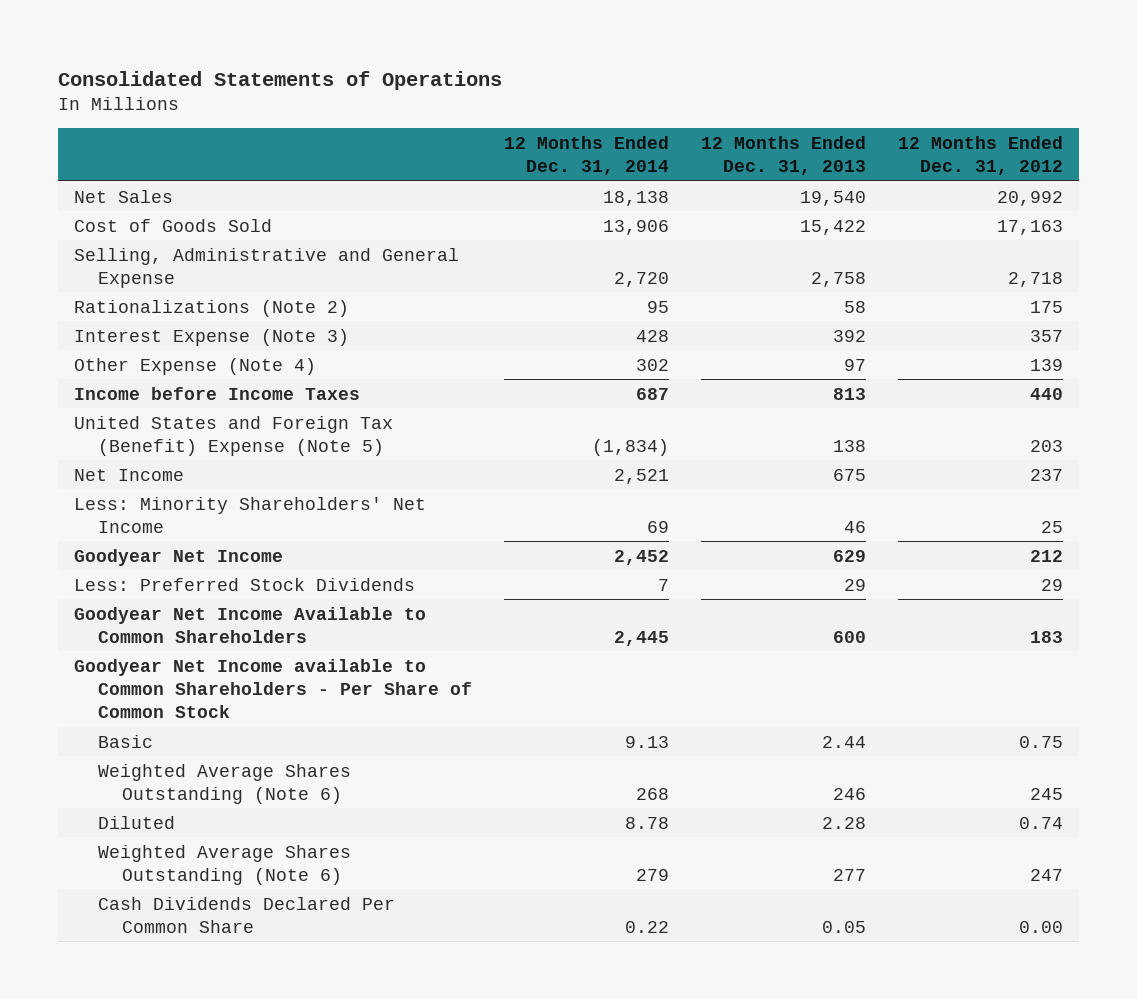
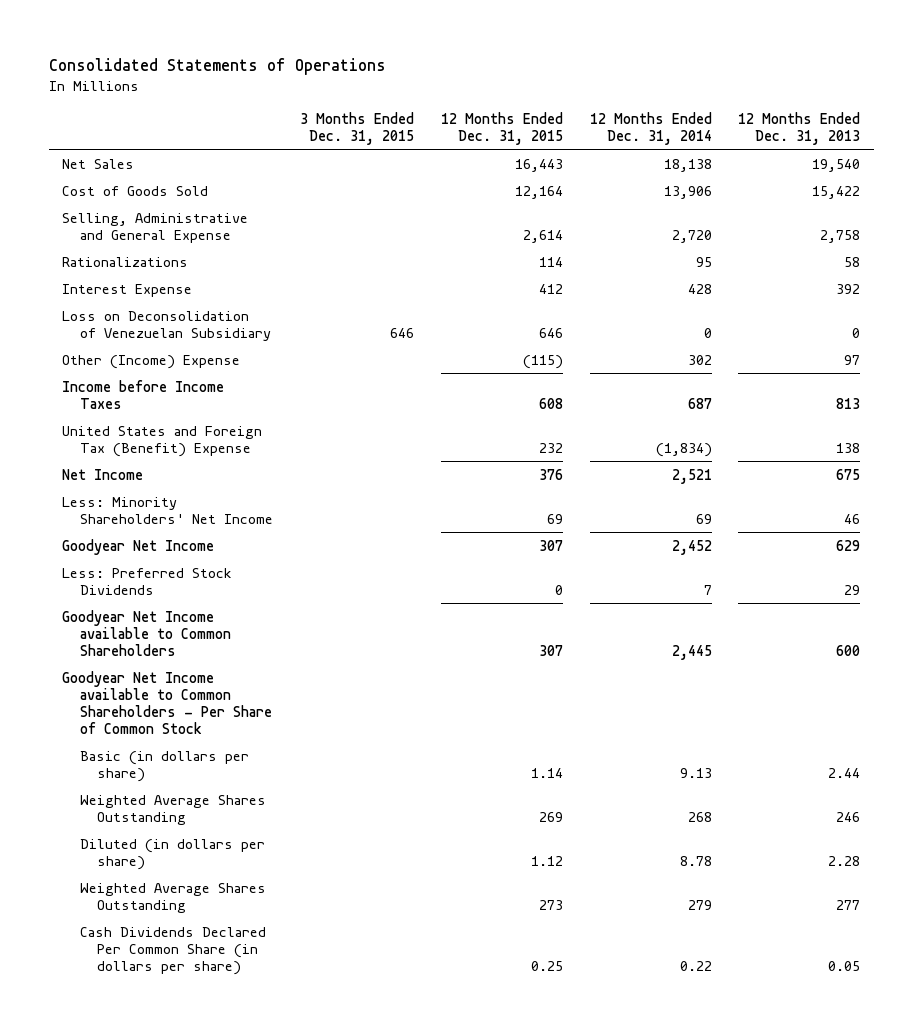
[898,135,1064,176] 12 Months Ended Dec. 31, 2012 -> none
none -> [299,111,414,145] 3 Months Ended Dec. 31, 2015
none -> [440,111,563,145] 12 Months Ended Dec. 31, 2015
[74,299,350,317] Rationalizations (Note 2) -> [62,256,189,267] Rationalizations
[74,328,350,346] Interest Expense (Note 3) -> [62,283,193,297] Interest Expense
none -> [62,310,271,341] Loss on Deconsolidation of Venezuelan Subsidiary
[74,357,317,375] Other Expense (Note 4) -> [62,354,241,369] Other (Income) Expense
[74,415,394,456] United States and Foreign Tax (Benefit) Expense (Note 5) -> [62,425,263,457] United States and Foreign Tax (Benefit) Expense
[74,606,427,643] Goodyear Net Income Available to Common Shareholders -> [62,609,231,656] Goodyear Net Income available to Common Shareholders
[98,734,154,748] Basic -> [79,750,249,782] Basic (in dollars per share)
[98,763,352,804] Weighted Average Shares Outstanding (Note 6) -> [79,794,266,825] Weighted Average Shares Outstanding
[98,815,176,829] Diluted -> [79,838,265,870] Diluted (in dollars per share)
[98,844,352,885] Weighted Average Shares Outstanding (Note 6) -> [79,882,266,913] Weighted Average Shares Outstanding
[98,896,396,933] Cash Dividends Declared Per Common Share -> [79,926,266,975] Cash Dividends Declared Per Common Share (in dollars per share)

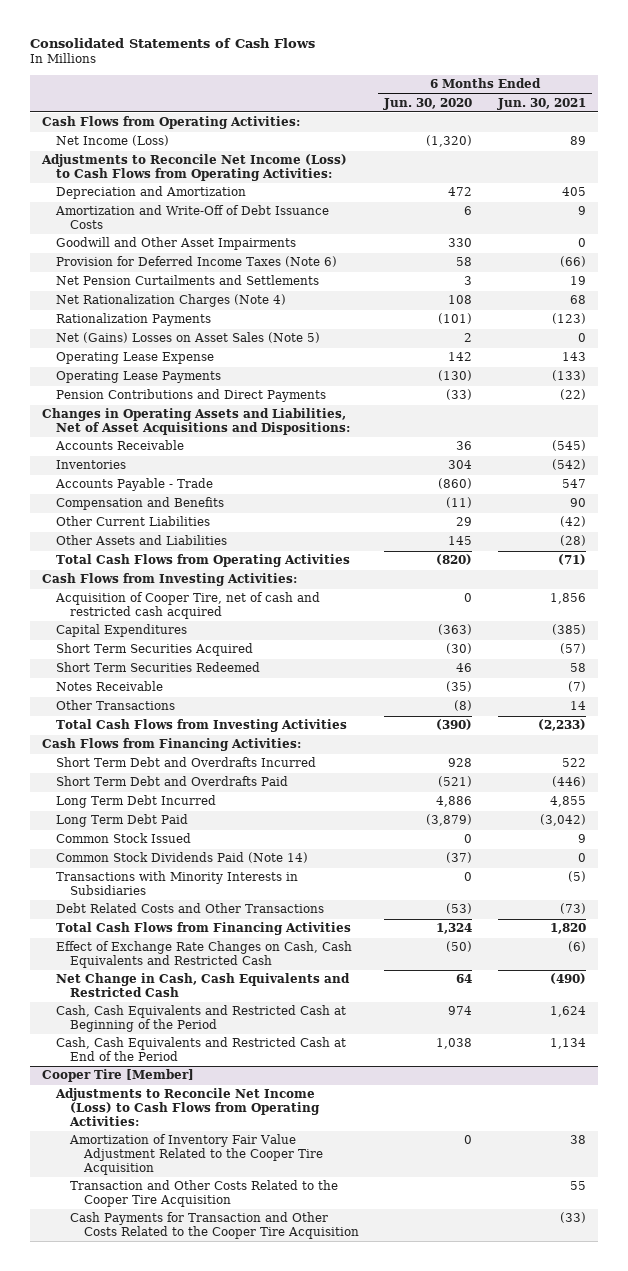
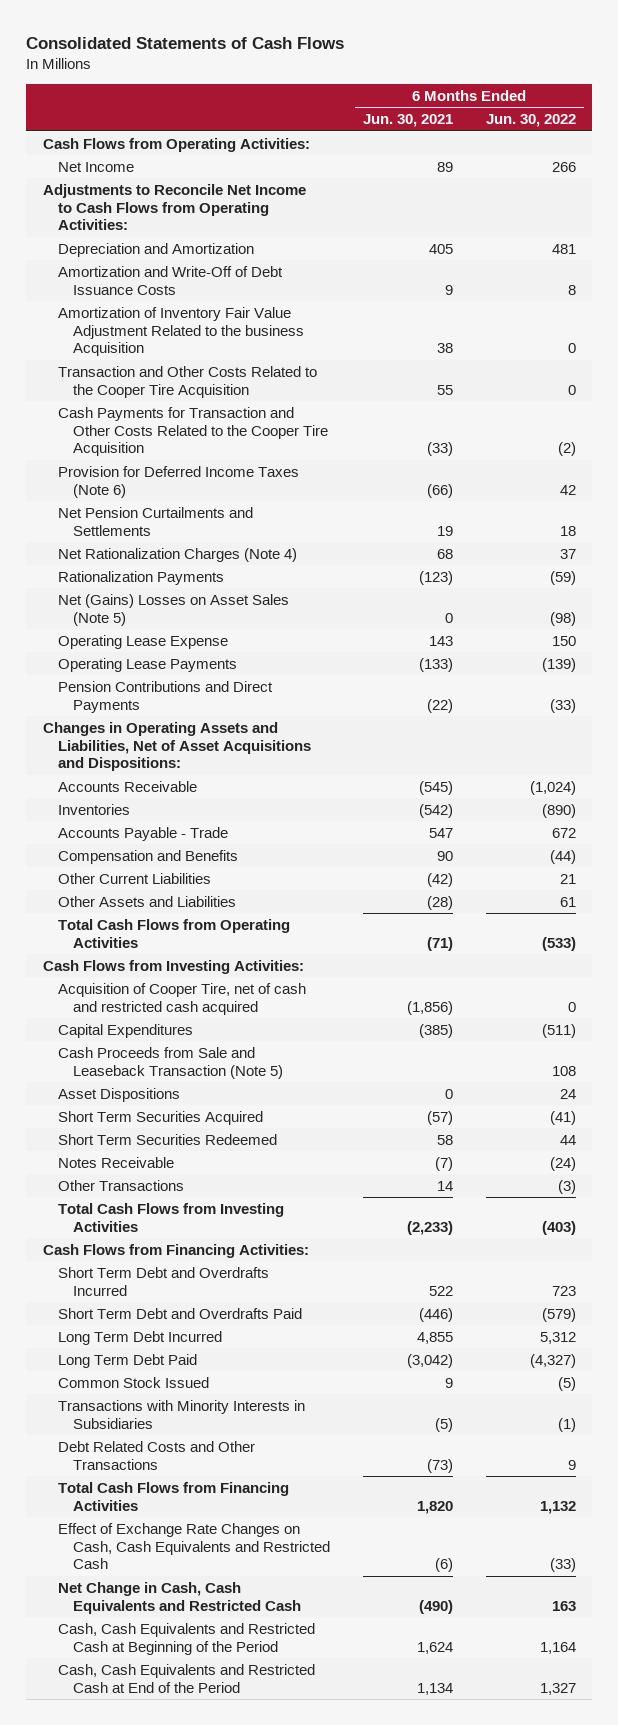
[383,97,473,110] Jun. 30, 2020 -> none
none -> [485,114,576,128] Jun. 30, 2022
[56,135,170,147] Net Income (Loss) -> [57,161,134,172] Net Income
[41,154,348,182] Adjustments to Reconcile Net Income (Loss) to Cash Flows from Operating Activities: -> [42,183,306,231] Adjustments to Reconcile Net Income to Cash Flows from Operating Activities:
[56,237,297,251] Goodwill and Other Asset Impairments -> none
none -> [57,306,304,357] Amortization of Inventory Fair Value Adjustment Related to the business Acquisition
none -> [57,365,317,398] Transaction and Other Costs Related to the Cooper Tire Acquisition
none -> [57,406,328,457] Cash Payments for Transaction and Other Costs Related to the Cooper Tire Acquisition
[549,593,586,605] 1,856 -> [406,1000,453,1015] (1,856)
none -> [57,1046,283,1079] Cash Proceeds from Sale and Leaseback Transaction (Note 5)
none -> [57,1087,180,1102] Asset Dispositions
[56,852,309,864] Common Stock Dividends Paid (Note 14) -> none
[42,1069,195,1083] Cooper Tire [Member] -> none
[55,1088,321,1127] Adjustments to Reconcile Net Income (Loss) to Cash Flows from Operating Activities: -> none
[69,1134,323,1176] Amortization of Inventory Fair Value Adjustment Related to the Cooper Tire Acquisition -> none
[70,1180,339,1208] Transaction and Other Costs Related to the Cooper Tire Acquisition -> none
[70,1212,359,1240] Cash Payments for Transaction and Other Costs Related to the Cooper Tire Acquisition -> none

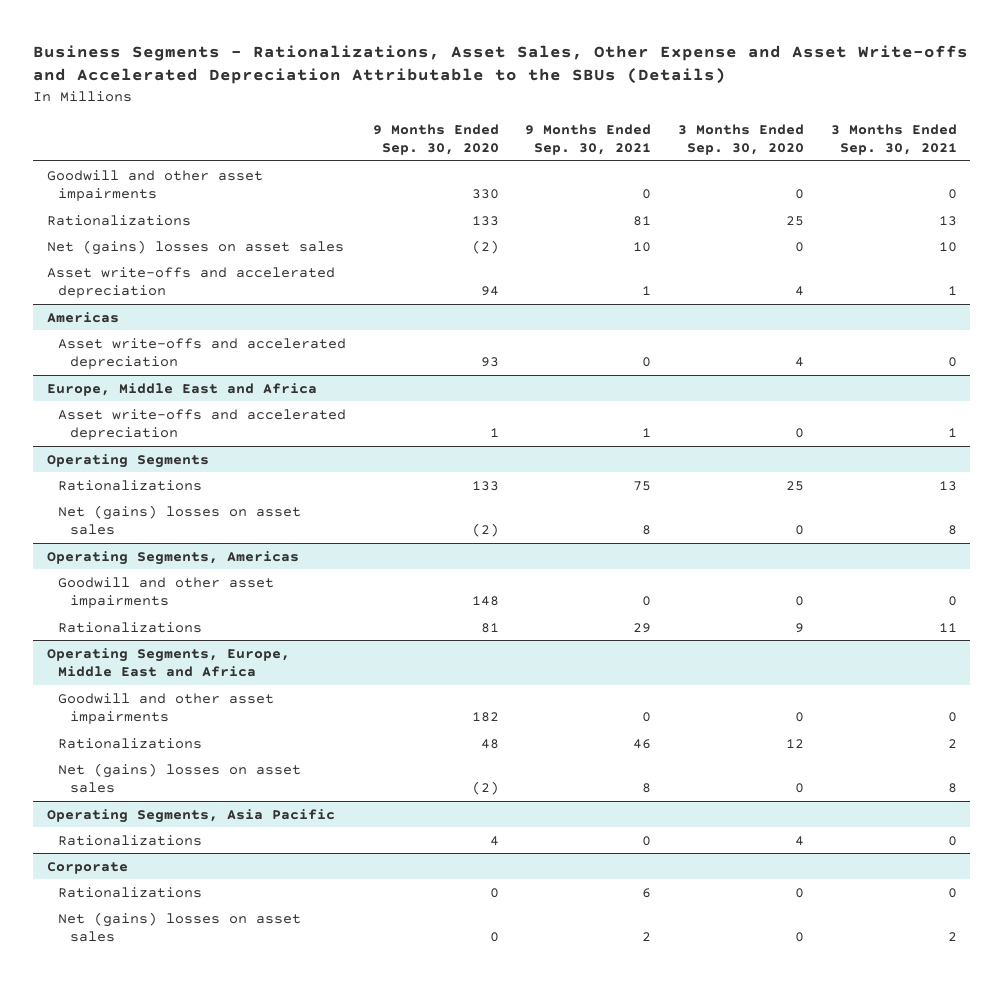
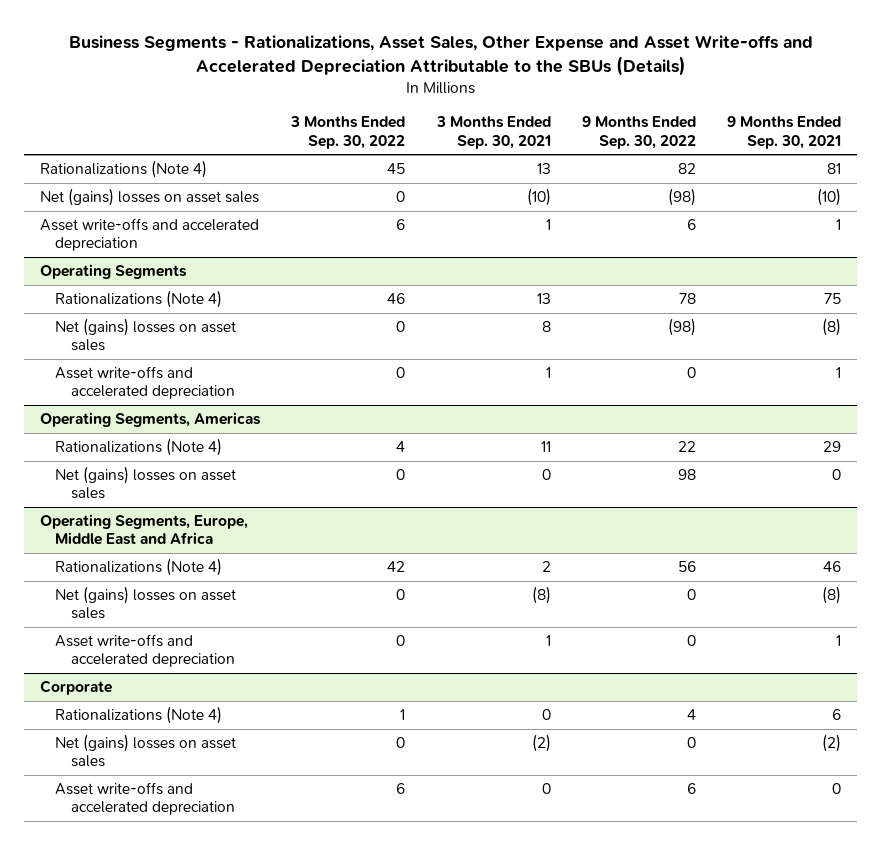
[372,123,499,156] 9 Months Ended Sep. 30, 2020 -> none
[678,123,805,156] 3 Months Ended Sep. 30, 2020 -> none
none -> [290,116,406,149] 3 Months Ended Sep. 30, 2022
none -> [582,116,697,149] 9 Months Ended Sep. 30, 2022
[46,169,263,201] Goodwill and other asset impairments -> none
[46,266,335,298] Asset write-offs and accelerated depreciation -> none
[46,311,119,323] Americas -> none
[58,337,347,369] Asset write-offs and accelerated depreciation -> none
[46,382,317,396] Europe, Middle East and Africa -> none
[46,214,191,226] Rationalizations -> [40,160,208,179] Rationalizations (Note 4)
[633,241,652,252] 10 -> [817,188,842,207] (10)
[938,241,957,252] 10 -> [526,188,551,207] (10)
[58,479,203,491] Rationalizations -> [55,290,223,309] Rationalizations (Note 4)
[642,524,652,535] 8 -> [822,318,842,337] (8)
none -> [55,366,235,400] Asset write-offs and accelerated depreciation
[58,576,275,608] Goodwill and other asset impairments -> none
[58,621,203,633] Rationalizations -> [55,438,223,457] Rationalizations (Note 4)
none -> [55,466,237,500] Net (gains) losses on asset sales
[58,692,275,724] Goodwill and other asset impairments -> none
[46,808,335,823] Operating Segments, Asia Pacific -> none
[58,834,203,846] Rationalizations -> none
[58,737,203,749] Rationalizations -> [55,558,223,577] Rationalizations (Note 4)
[642,782,652,793] 8 -> [822,586,842,605] (8)
[947,782,957,793] 8 -> [531,586,551,605] (8)
none -> [55,634,235,668] Asset write-offs and accelerated depreciation
[58,886,203,898] Rationalizations -> [55,706,223,725] Rationalizations (Note 4)
[642,931,652,941] 2 -> [822,734,842,753] (2)
[947,931,957,941] 2 -> [531,734,551,753] (2)
none -> [55,782,235,816] Asset write-offs and accelerated depreciation

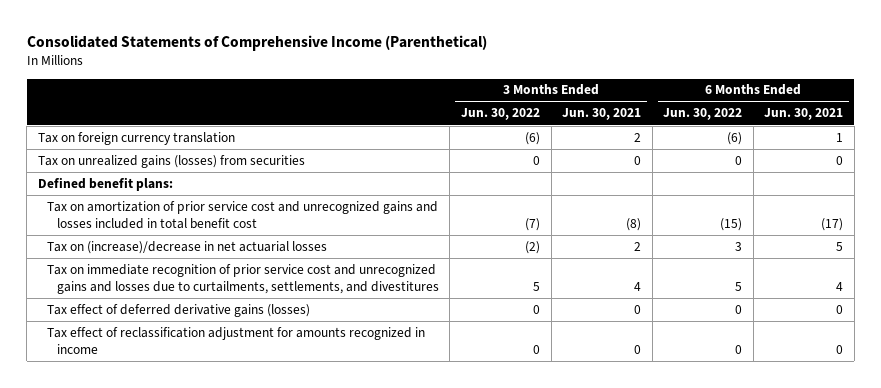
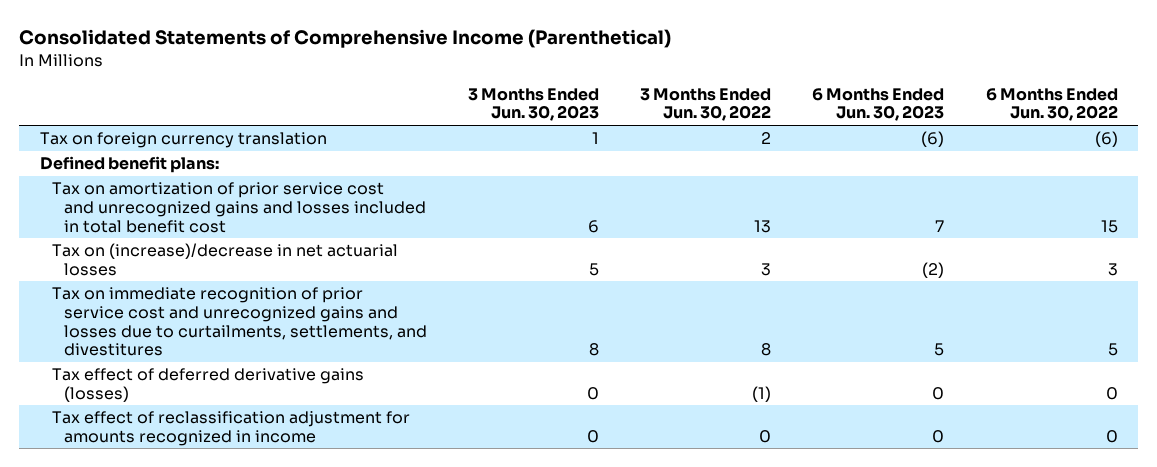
[562,108,642,121] Jun. 30, 2021 -> none
[764,108,844,121] Jun. 30, 2021 -> none
none -> [468,87,600,122] 3 Months Ended Jun. 30, 2023
none -> [812,87,945,122] 6 Months Ended Jun. 30, 2023
[37,154,305,168] Tax on unrealized gains (losses) from securities -> none
[524,131,540,145] (6) -> [761,132,772,145] 2
[524,217,540,231] (7) -> [754,219,772,233] 13
[720,217,743,231] (15) -> [1100,219,1118,233] 15
[524,240,540,254] (2) -> [761,262,772,276] 3
[532,281,540,291] 5 -> [761,343,772,357] 8
[532,304,540,314] 0 -> [752,385,772,402] (1)

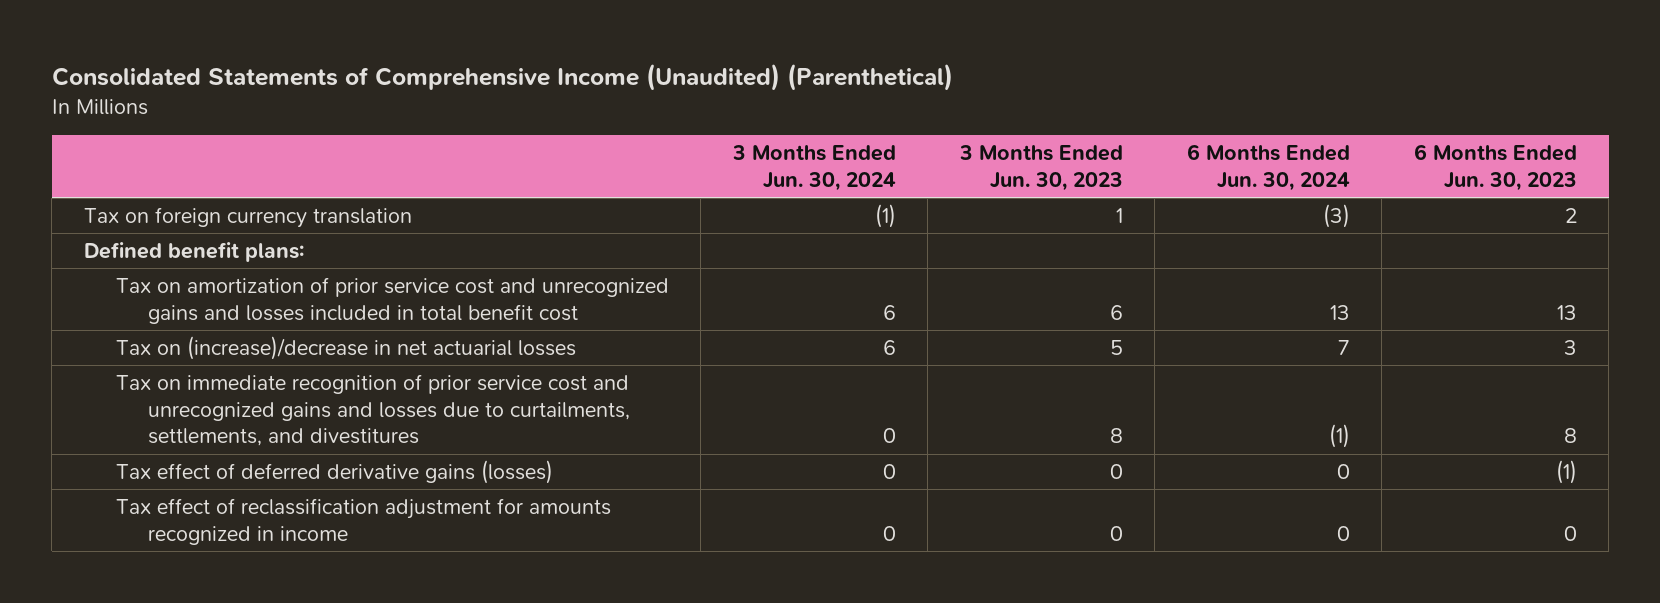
[19,29,672,49] Consolidated Statements of Comprehensive Income (Parenthetical) -> [51,62,953,91] Consolidated Statements of Comprehensive Income (Unaudited) (Parenthetical)
[640,87,772,122] 3 Months Ended Jun. 30, 2022 -> none
[985,87,1118,122] 6 Months Ended Jun. 30, 2022 -> none
none -> [731,144,896,191] 3 Months Ended Jun. 30, 2024
none -> [1186,143,1350,191] 6 Months Ended Jun. 30, 2024
[921,131,945,148] (6) -> [1564,207,1577,223] 2
[935,219,945,232] 7 -> [1556,304,1577,320] 13
[922,261,945,278] (2) -> [1563,339,1577,355] 3
[934,343,945,357] 5 -> [1563,428,1577,444] 8
[932,386,945,400] 0 -> [1555,459,1577,484] (1)

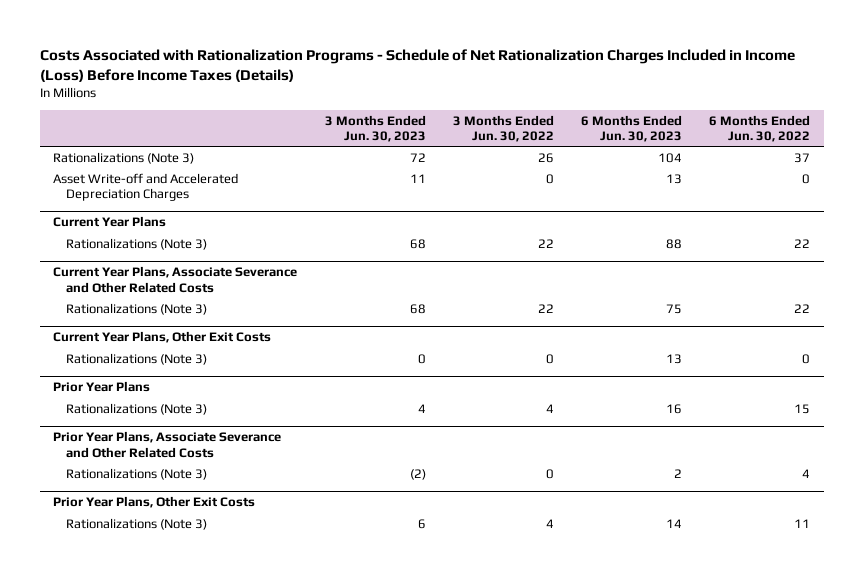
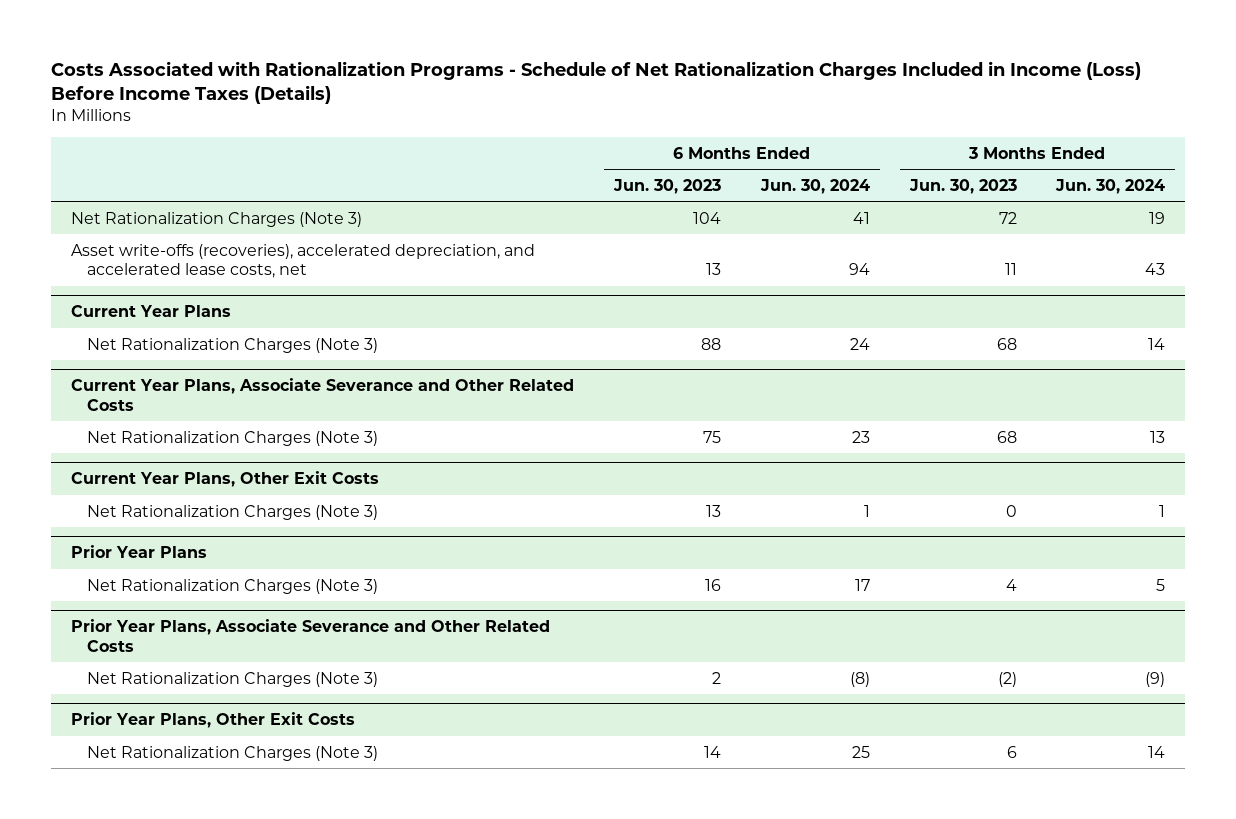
[452,114,554,143] 3 Months Ended Jun. 30, 2022 -> none
[709,114,811,143] 6 Months Ended Jun. 30, 2022 -> none
none -> [759,178,870,194] Jun. 30, 2024
none -> [1055,178,1166,194] Jun. 30, 2024
[53,151,195,164] Rationalizations (Note 3) -> [70,211,362,227] Net Rationalization Charges (Note 3)
[53,172,239,202] Asset Write-off and Accelerated Depreciation Charges -> [70,243,535,279] Asset write-offs (recoveries), accelerated depreciation, and accelerated lease costs, net
[66,237,208,250] Rationalizations (Note 3) -> [87,337,379,353] Net Rationalization Charges (Note 3)
[66,302,208,315] Rationalizations (Note 3) -> [87,430,379,446] Net Rationalization Charges (Note 3)
[66,352,208,365] Rationalizations (Note 3) -> [87,504,379,520] Net Rationalization Charges (Note 3)
[66,402,208,415] Rationalizations (Note 3) -> [87,578,379,594] Net Rationalization Charges (Note 3)
[66,467,208,480] Rationalizations (Note 3) -> [87,671,379,687] Net Rationalization Charges (Note 3)
[66,517,208,530] Rationalizations (Note 3) -> [87,745,379,761] Net Rationalization Charges (Note 3)

